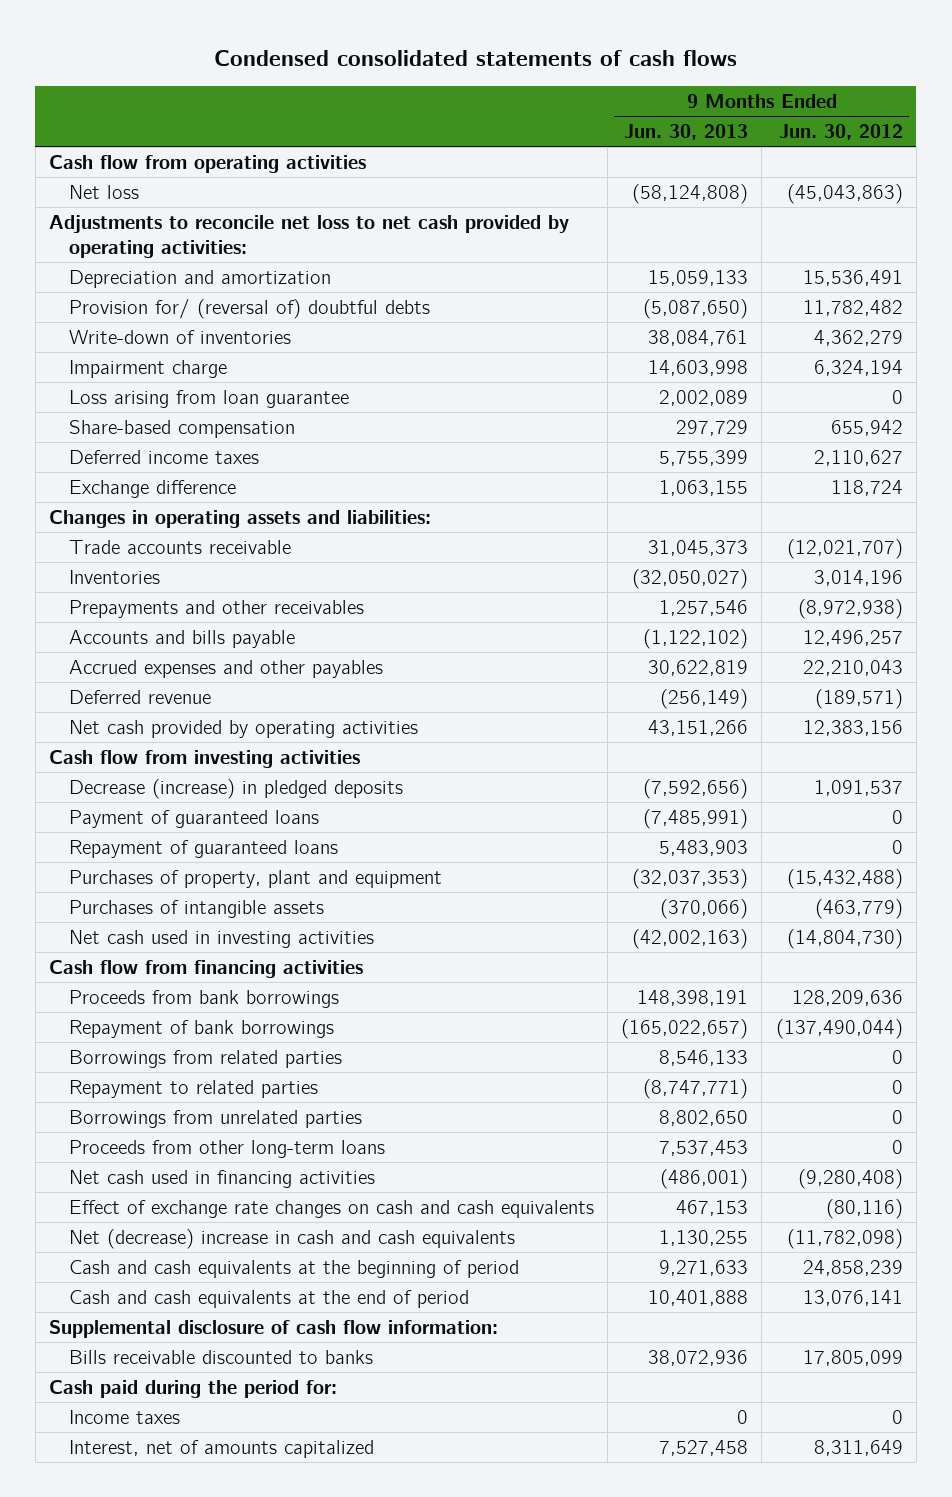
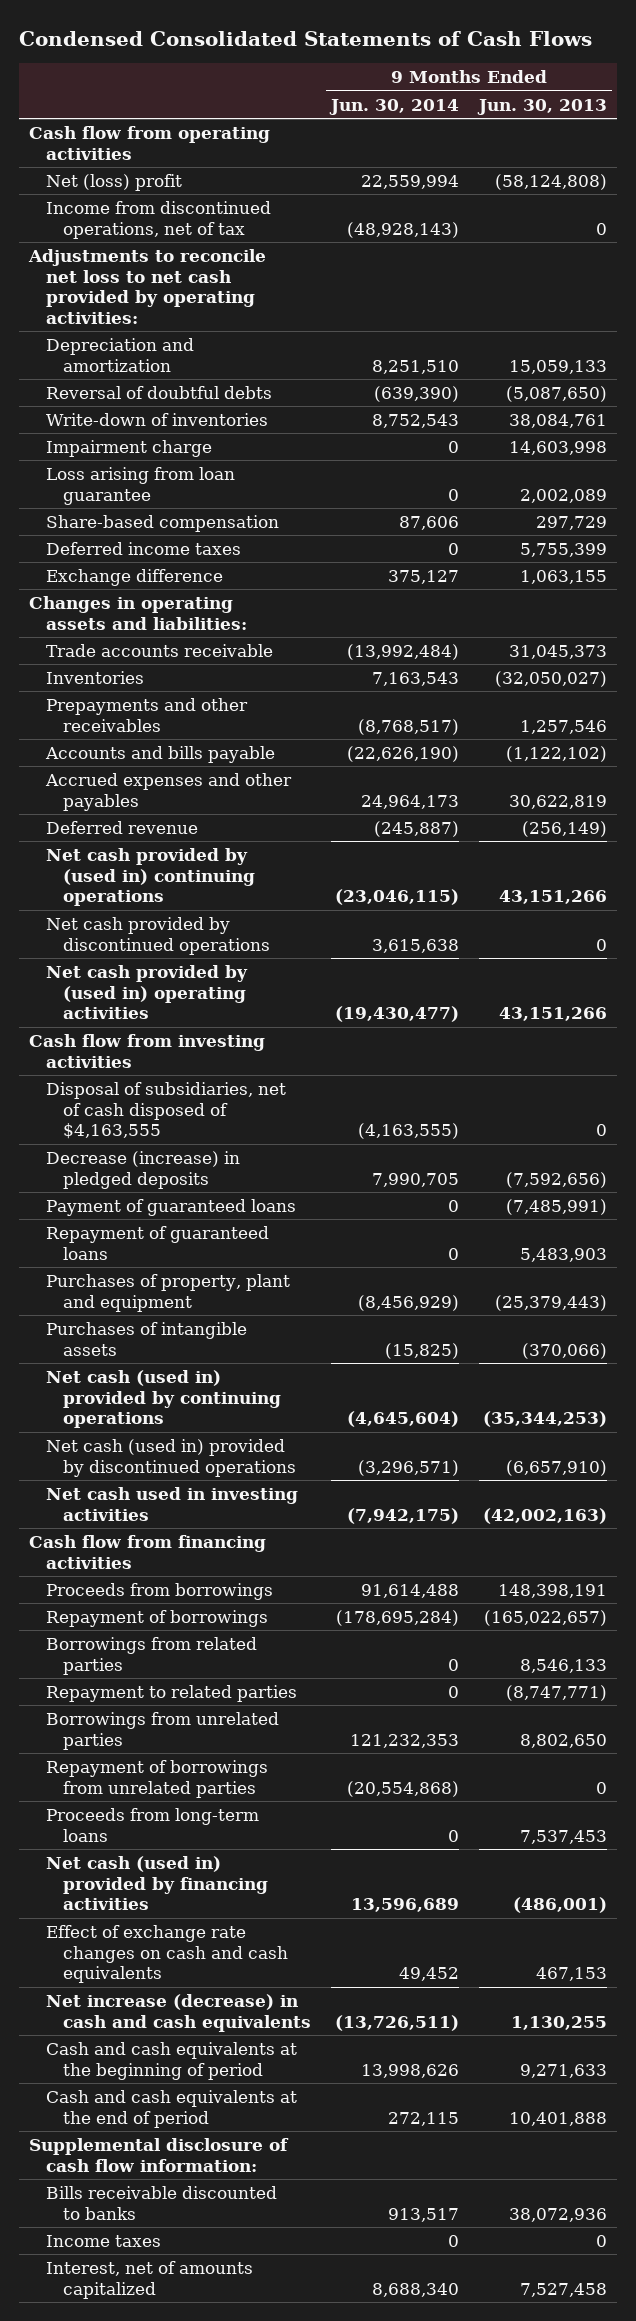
[213,50,737,67] Condensed consolidated statements of cash flows -> [19,31,593,47] Condensed Consolidated Statements of Cash Flows
[778,124,903,141] Jun. 30, 2012 -> none
none -> [328,98,459,115] Jun. 30, 2014
[68,184,139,199] Net loss -> [46,173,183,191] Net (loss) profit
none -> [46,200,272,239] Income from discontinued operations, net of tax
[68,298,430,319] Provision for/ (reversal of) doubtful debts -> [46,385,273,399] Reversal of doubtful debts
none -> [46,847,255,907] Net cash provided by (used in) continuing operations
none -> [46,916,270,955] Net cash provided by discontinued operations
[68,719,418,738] Net cash provided by operating activities -> [46,964,249,1020] Net cash provided by (used in) operating activities
none -> [46,1081,287,1140] Disposal of subsidiaries, net of cash disposed of $4,163,555
[632,868,749,889] (32,037,353) -> [494,1294,607,1311] (25,379,443)
none -> [46,1369,281,1429] Net cash (used in) provided by continuing operations
none -> [46,1438,296,1477] Net cash (used in) provided by discontinued operations
[68,989,339,1008] Proceeds from bank borrowings -> [46,1582,274,1600] Proceeds from borrowings
[68,1019,334,1038] Repayment of bank borrowings -> [46,1609,269,1627] Repayment of borrowings
none -> [46,1759,269,1798] Repayment of borrowings from unrelated parties
[68,1139,385,1158] Proceeds from other long-term loans -> [46,1807,260,1842] Proceeds from long-term loans
[68,1169,375,1188] Net cash used in financing activities -> [46,1855,268,1911] Net cash (used in) provided by financing activities
[68,1228,515,1249] Net (decrease) increase in cash and cash equivalents -> [46,1993,311,2032] Net increase (decrease) in cash and cash equivalents
[49,1379,338,1398] Cash paid during the period for: -> none

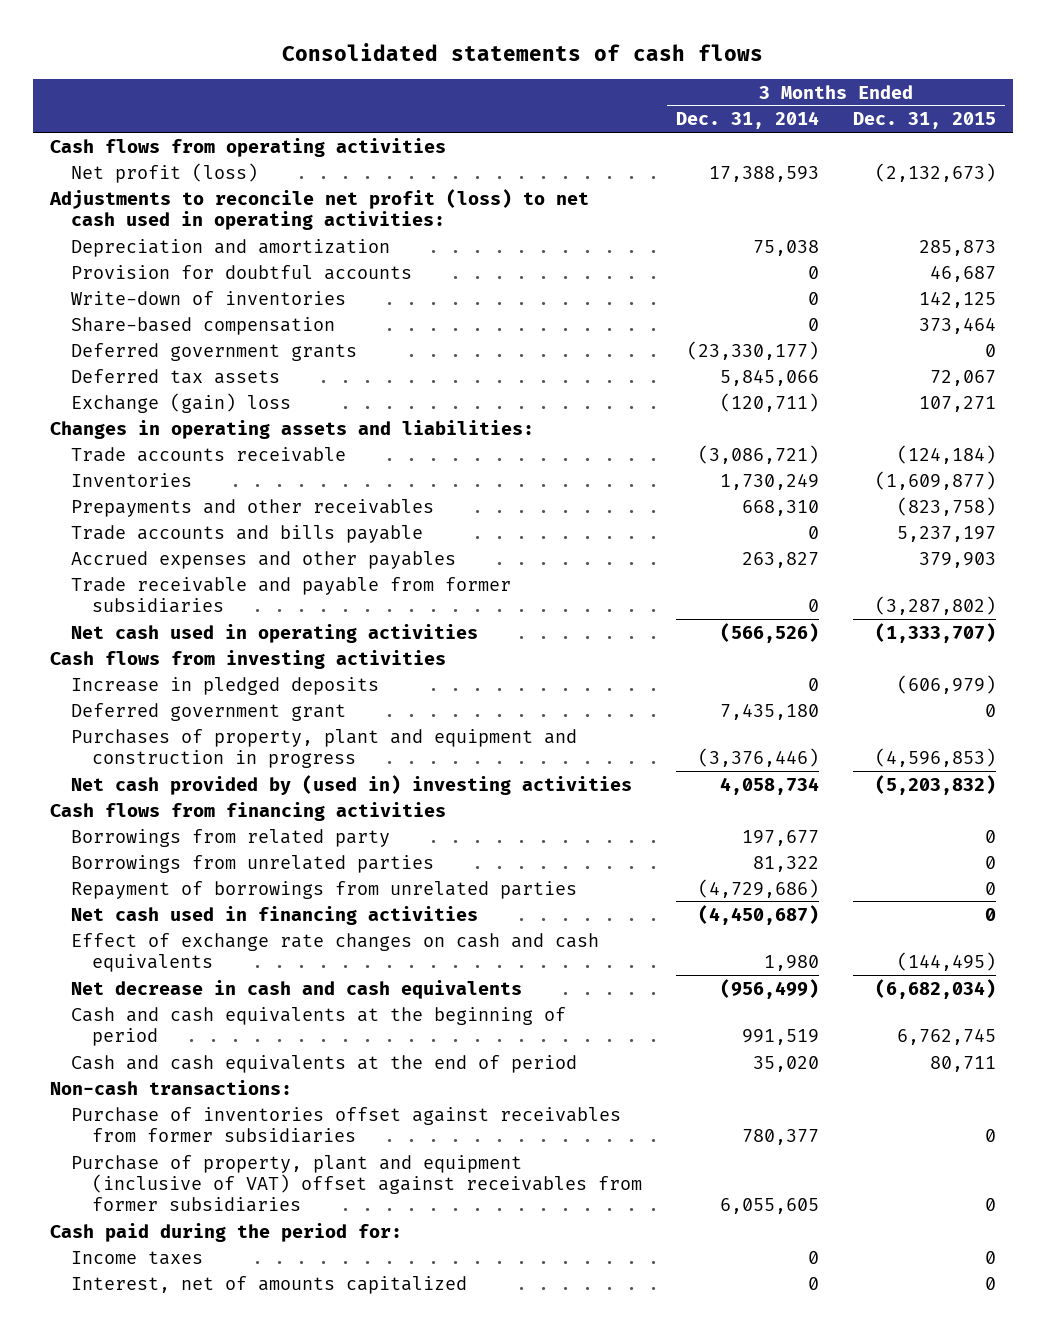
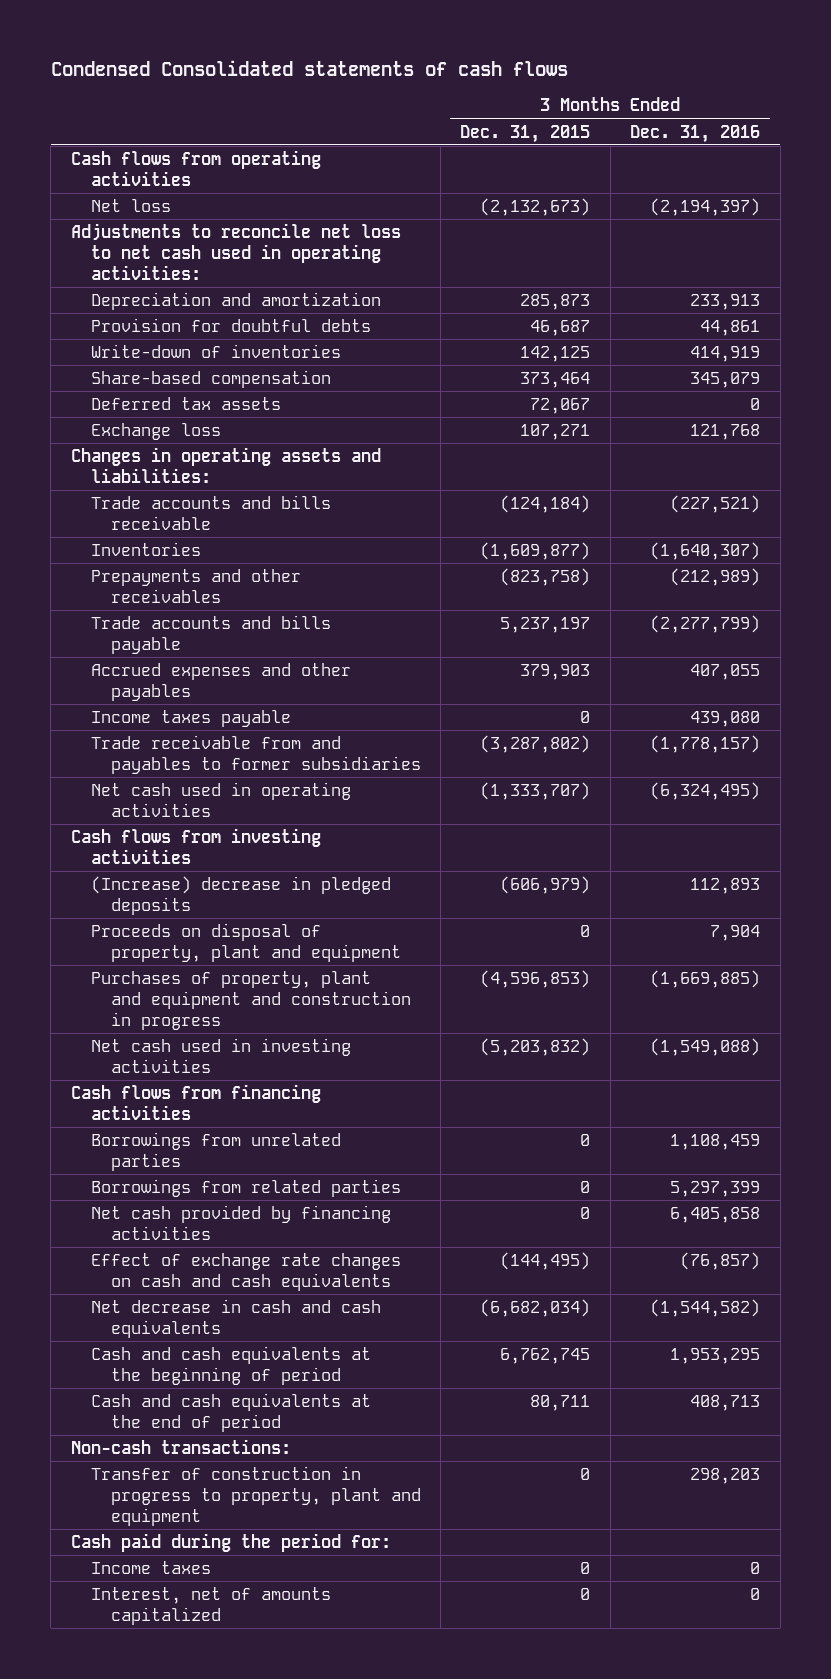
[282,43,764,62] Consolidated statements of cash flows -> [50,60,568,77] Condensed Consolidated statements of cash flows
[675,111,819,130] Dec. 31, 2014 -> none
none -> [630,124,761,143] Dec. 31, 2016
[71,162,259,183] Net profit (loss) -> [90,198,171,212] Net loss
[49,188,590,230] Adjustments to reconcile net profit (loss) to net cash used in operating activities: -> [70,222,401,280] Adjustments to reconcile net loss to net cash used in operating activities:
[71,264,413,280] Provision for doubtful accounts -> [90,317,371,332] Provision for doubtful debts
[71,342,358,361] Deferred government grants -> none
[71,392,292,413] Exchange (gain) loss -> [90,422,221,440] Exchange loss
[71,446,347,462] Trade accounts receivable -> [90,494,331,530] Trade accounts and bills receivable
none -> [90,709,291,727] Income taxes payable
[71,576,512,613] Trade receivable and payable from former subsidiaries -> [90,734,421,774] Trade receivable from and payables to former subsidiaries
[71,702,347,721] Deferred government grant -> none
[71,676,380,695] Increase in pledged deposits -> [90,875,391,915] (Increase) decrease in pledged deposits
none -> [90,922,401,962] Proceeds on disposal of property, plant and equipment
[71,774,633,795] Net cash provided by (used in) investing activities -> [90,1037,351,1073] Net cash used in investing activities
[71,828,391,847] Borrowings from related party -> none
[71,880,578,899] Repayment of borrowings from unrelated parties -> none
none -> [90,1178,401,1197] Borrowings from related parties
[71,905,479,925] Net cash used in financing activities -> [90,1204,391,1240] Net cash provided by financing activities
[71,1106,622,1143] Purchase of inventories offset against receivables from former subsidiaries -> none
[71,1154,642,1212] Purchase of property, plant and equipment (inclusive of VAT) offset against receivables from former subsidiaries -> none
none -> [90,1465,421,1526] Transfer of construction in progress to property, plant and equipment

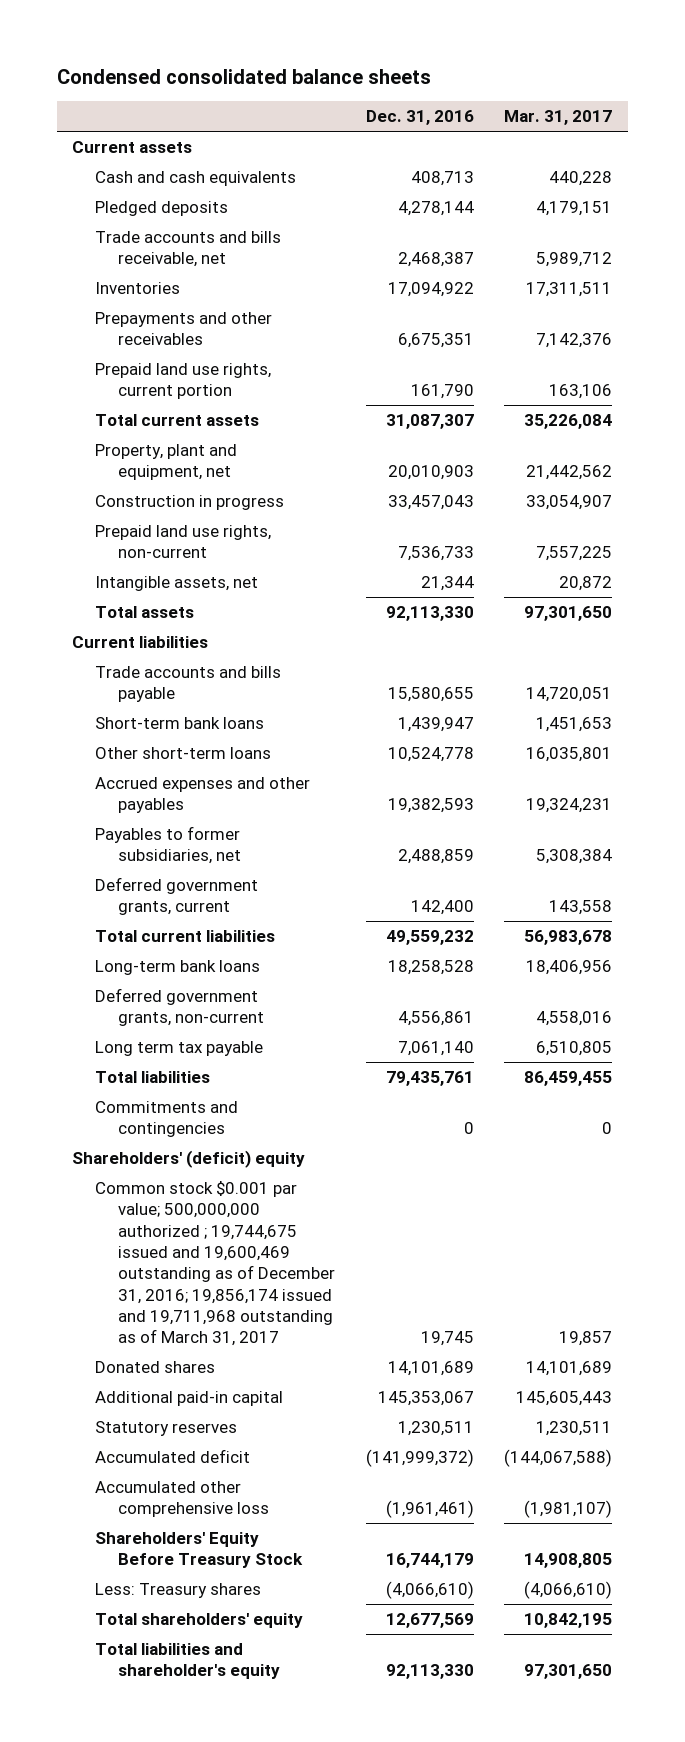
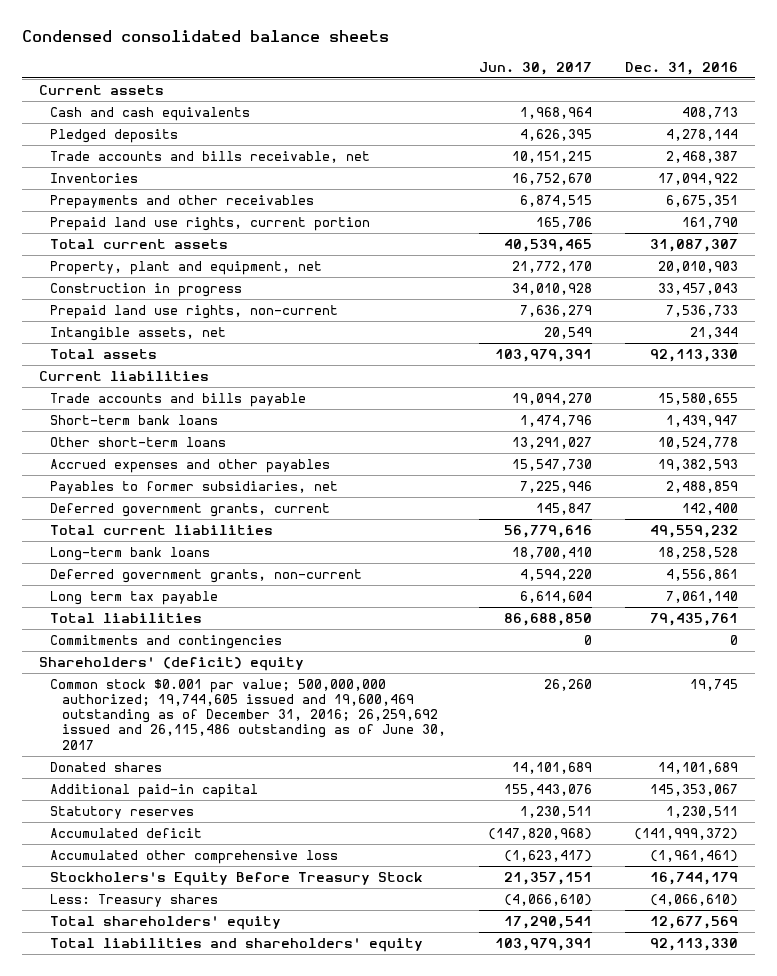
[504,110,613,126] Mar. 31, 2017 -> none
none -> [478,61,592,75] Jun. 30, 2017
[95,1181,335,1347] Common stock $0.001 par value; 500,000,000 authorized ; 19,744,675 issued and 19,600,469 outstanding as of December 31, 2016; 19,856,174 issued and 19,711,968 outstanding as of March 31, 2017 -> [50,679,446,750] Common stock $0.001 par value; 500,000,000 authorized; 19,744,605 issued and 19,600,469 outstanding as of December 31, 2016; 26,259,692 issued and 26,115,486 outstanding as of June 30, 2017
[95,1532,303,1569] Shareholders' Equity Before Treasury Stock -> [50,872,424,887] Stockholers's Equity Before Treasury Stock
[95,1643,280,1680] Total liabilities and shareholder's equity -> [50,938,424,953] Total liabilities and shareholders' equity

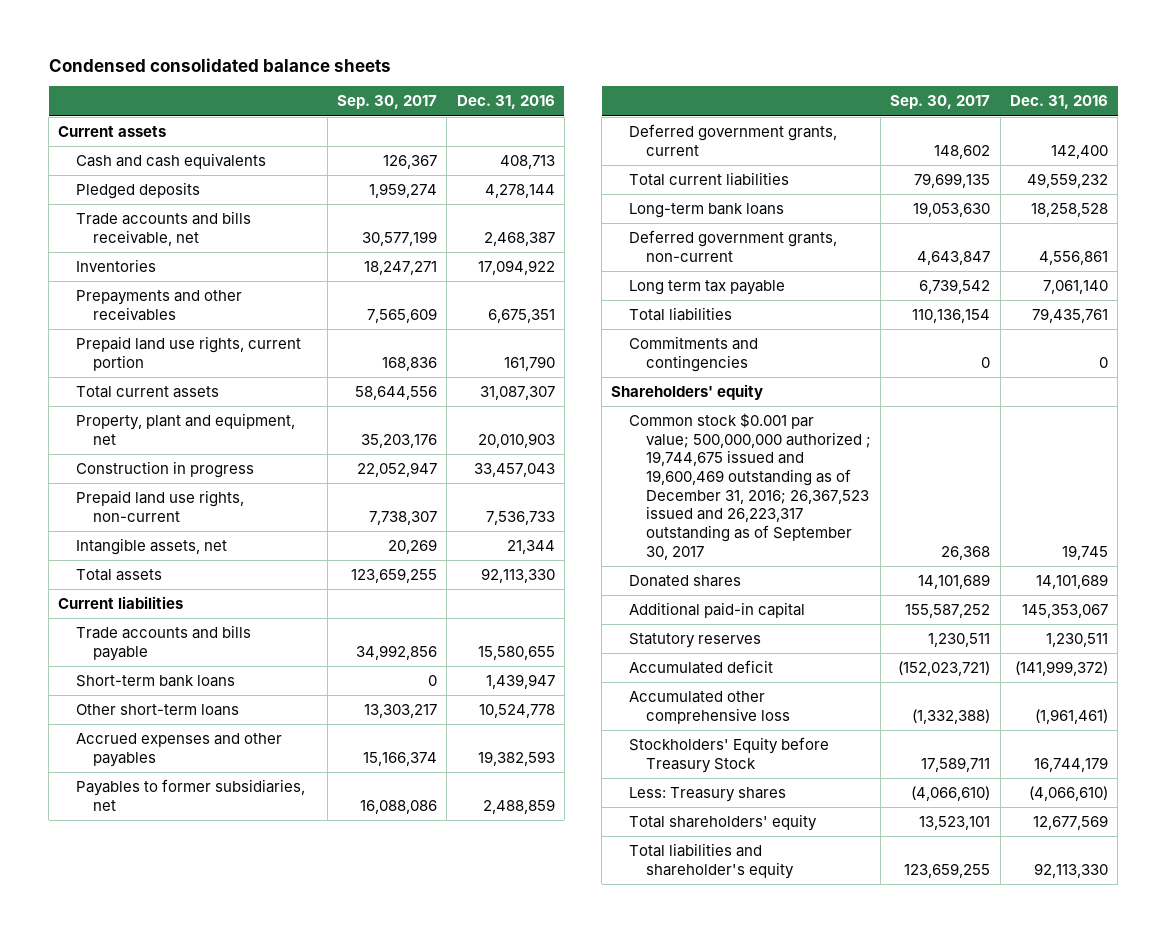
[478,61,592,75] Jun. 30, 2017 -> none
none -> [337,95,438,110] Sep. 30, 2017
[38,657,304,672] Shareholders' (deficit) equity -> [611,384,764,401] Shareholders' equity
[50,679,446,750] Common stock $0.001 par value; 500,000,000 authorized; 19,744,605 issued and 19,600,469 outstanding as of December 31, 2016; 26,259,692 issued and 26,115,486 outstanding as of June 30, 2017 -> [628,413,871,560] Common stock $0.001 par value; 500,000,000 authorized ; 19,744,675 issued and 19,600,469 outstanding as of December 31, 2016; 26,367,523 issued and 26,223,317 outstanding as of September 30, 2017
[50,872,424,887] Stockholers's Equity Before Treasury Stock -> [628,737,829,773] Stockholders' Equity before Treasury Stock
[50,938,424,953] Total liabilities and shareholders' equity -> [628,843,794,879] Total liabilities and shareholder's equity

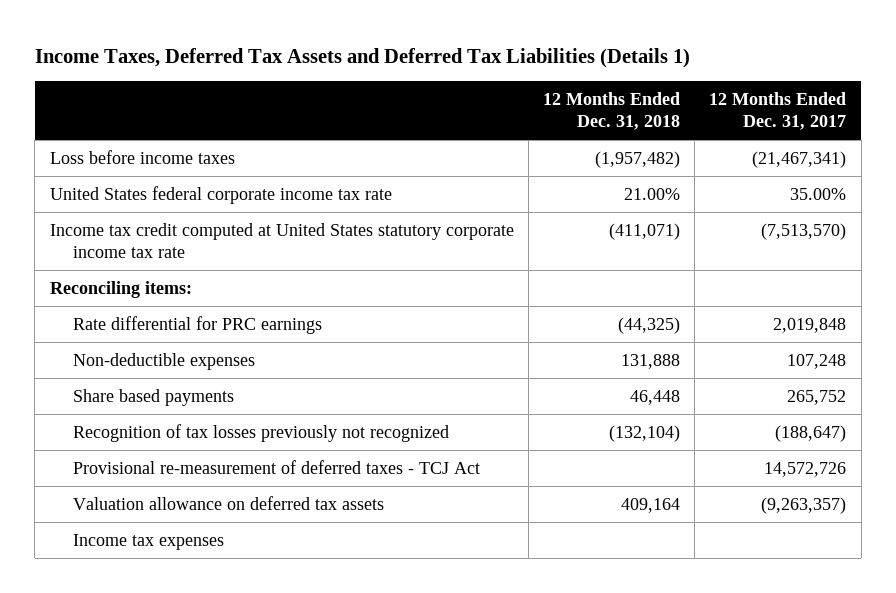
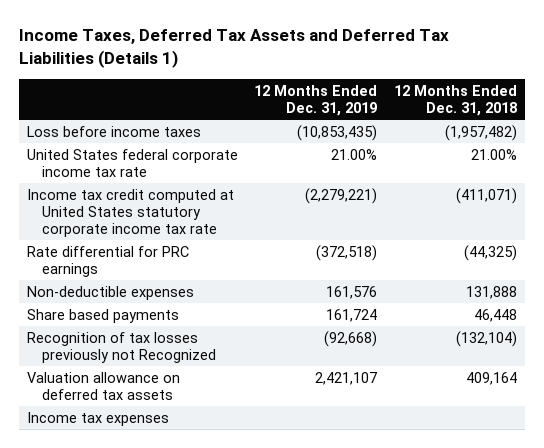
[709,91,847,130] 12 Months Ended Dec. 31, 2017 -> none
none -> [254,84,378,116] 12 Months Ended Dec. 31, 2019
[49,280,192,298] Reconciling items: -> none
[72,459,480,474] Provisional re-measurement of deferred taxes - TCJ Act -> none
[72,423,449,442] Recognition of tax losses previously not recognized -> [26,331,216,363] Recognition of tax losses previously not Recognized

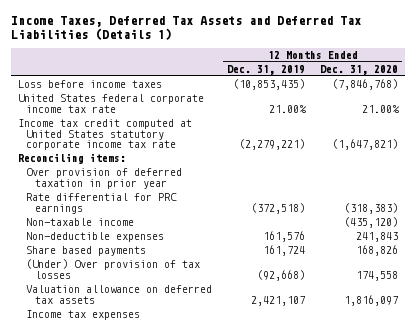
[393,84,517,116] 12 Months Ended Dec. 31, 2018 -> none
none -> [319,65,398,76] Dec. 31, 2020
none -> [18,153,127,165] Reconciling items:
none -> [26,168,183,189] Over provision of deferred taxation in prior year
none -> [26,218,135,227] Non-taxable income
[26,331,216,363] Recognition of tax losses previously not Recognized -> [26,259,201,279] (Under) Over provision of tax losses

